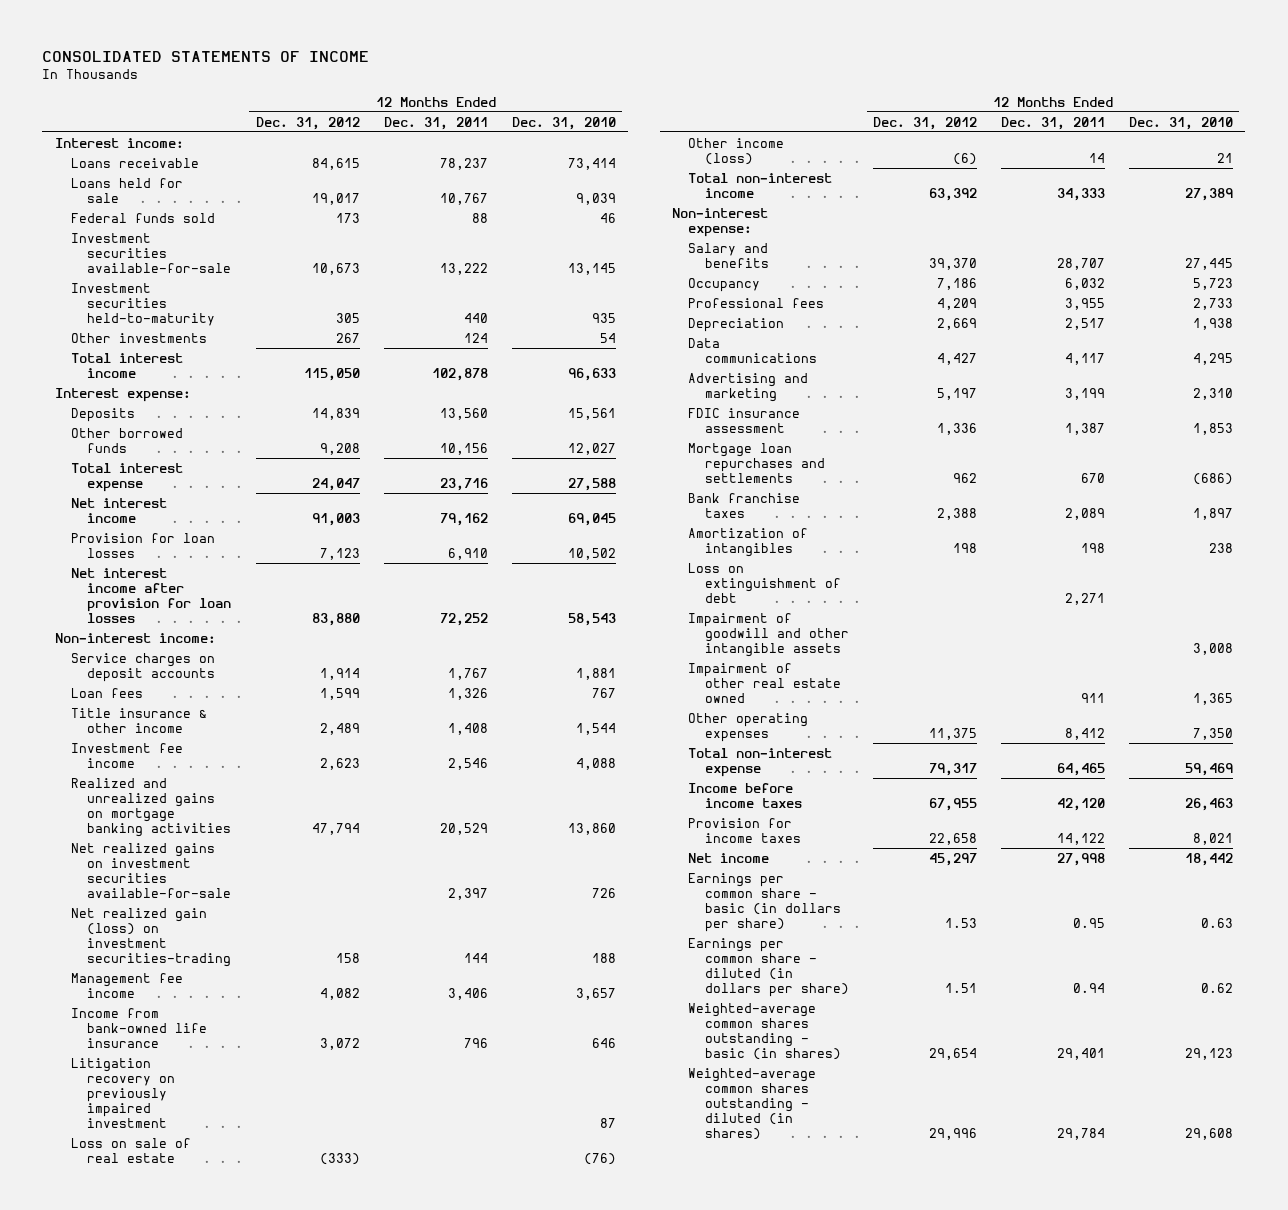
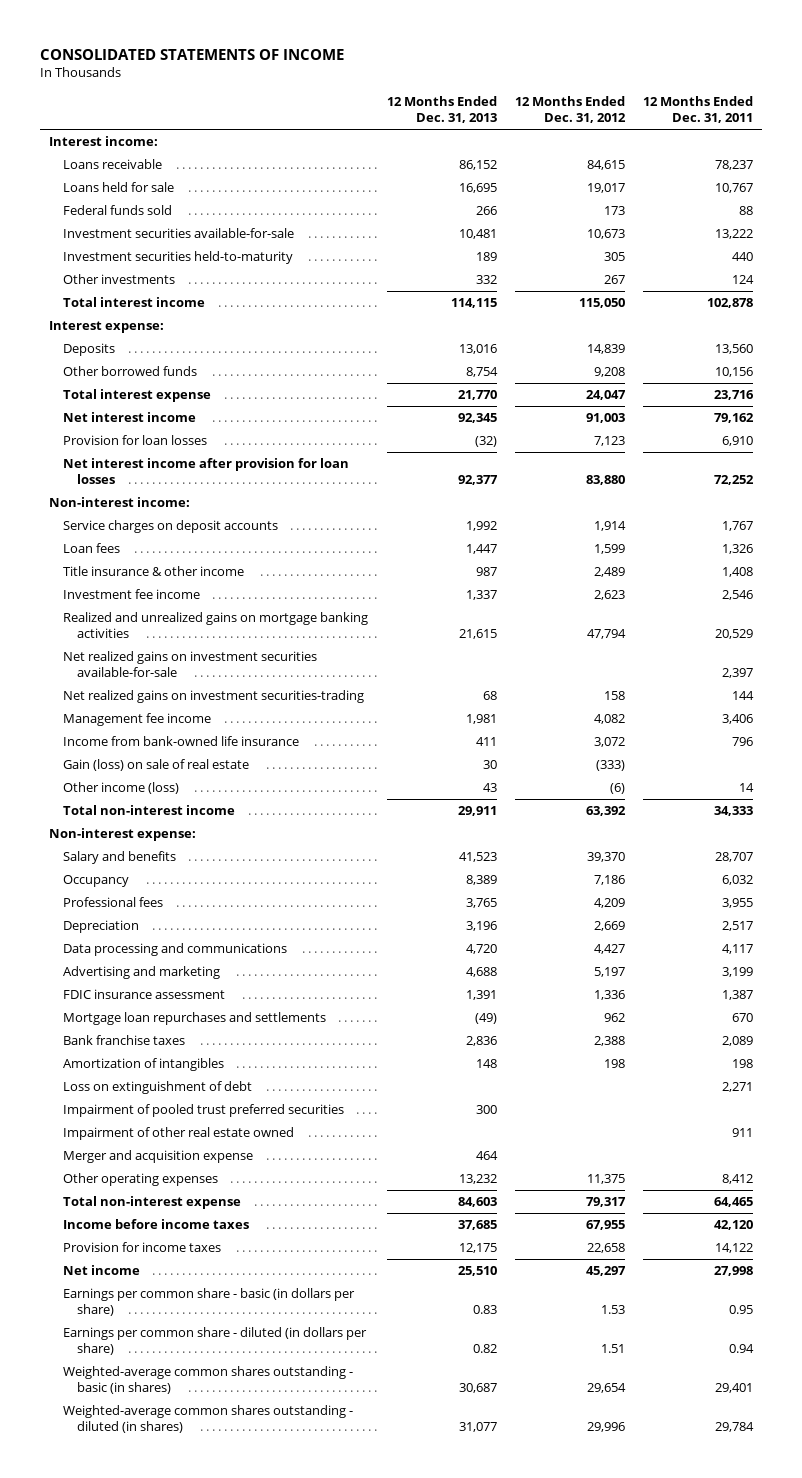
[511,116,616,130] Dec. 31, 2010 -> none
none -> [386,96,497,124] 12 Months Ended Dec. 31, 2013
[70,907,232,967] Net realized gain (loss) on investment securities-trading -> [63,690,365,704] Net realized gains on investment securities-trading
[70,1057,176,1128] Litigation recovery on previously impaired investment -> none
[70,1137,191,1163] Loss on sale of real estate -> [63,759,250,772] Gain (loss) on sale of real estate
[688,337,817,363] Data communications -> [63,943,288,957] Data processing and communications
[688,612,849,657] Impairment of goodwill and other intangible assets -> none
none -> [63,1104,345,1118] Impairment of pooled trust preferred securities
none -> [63,1150,254,1164] Merger and acquisition expense

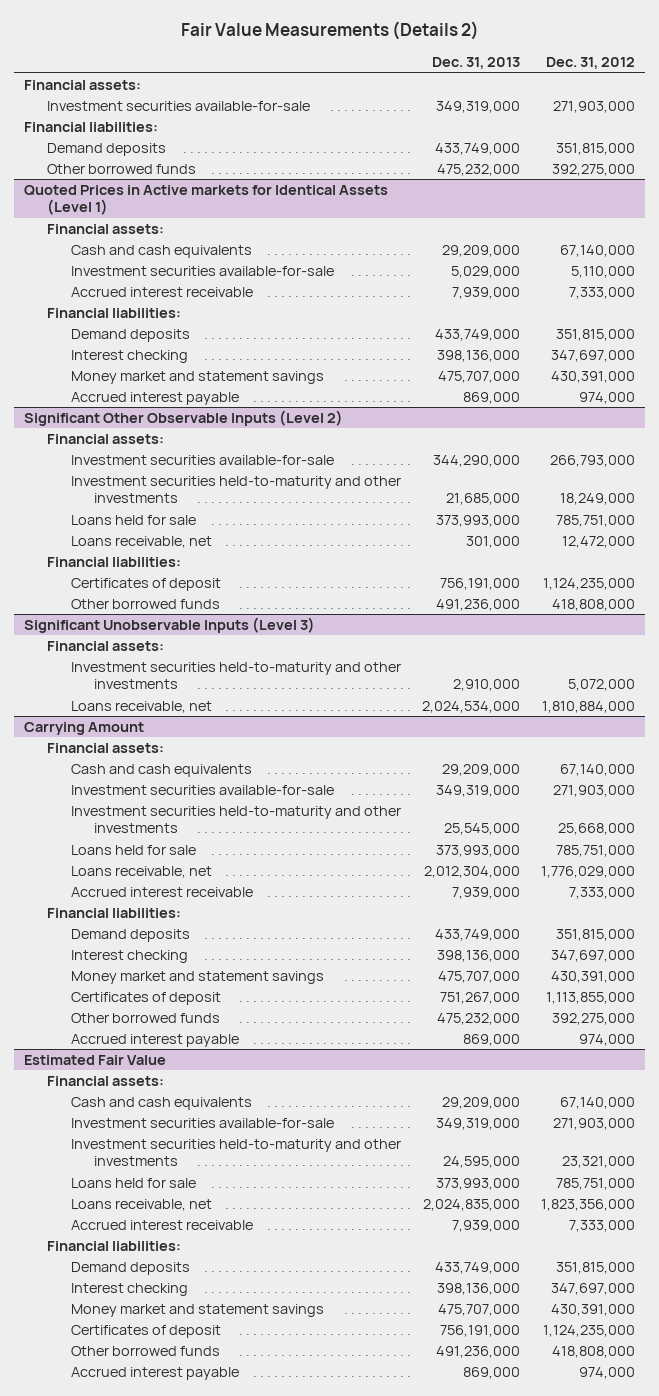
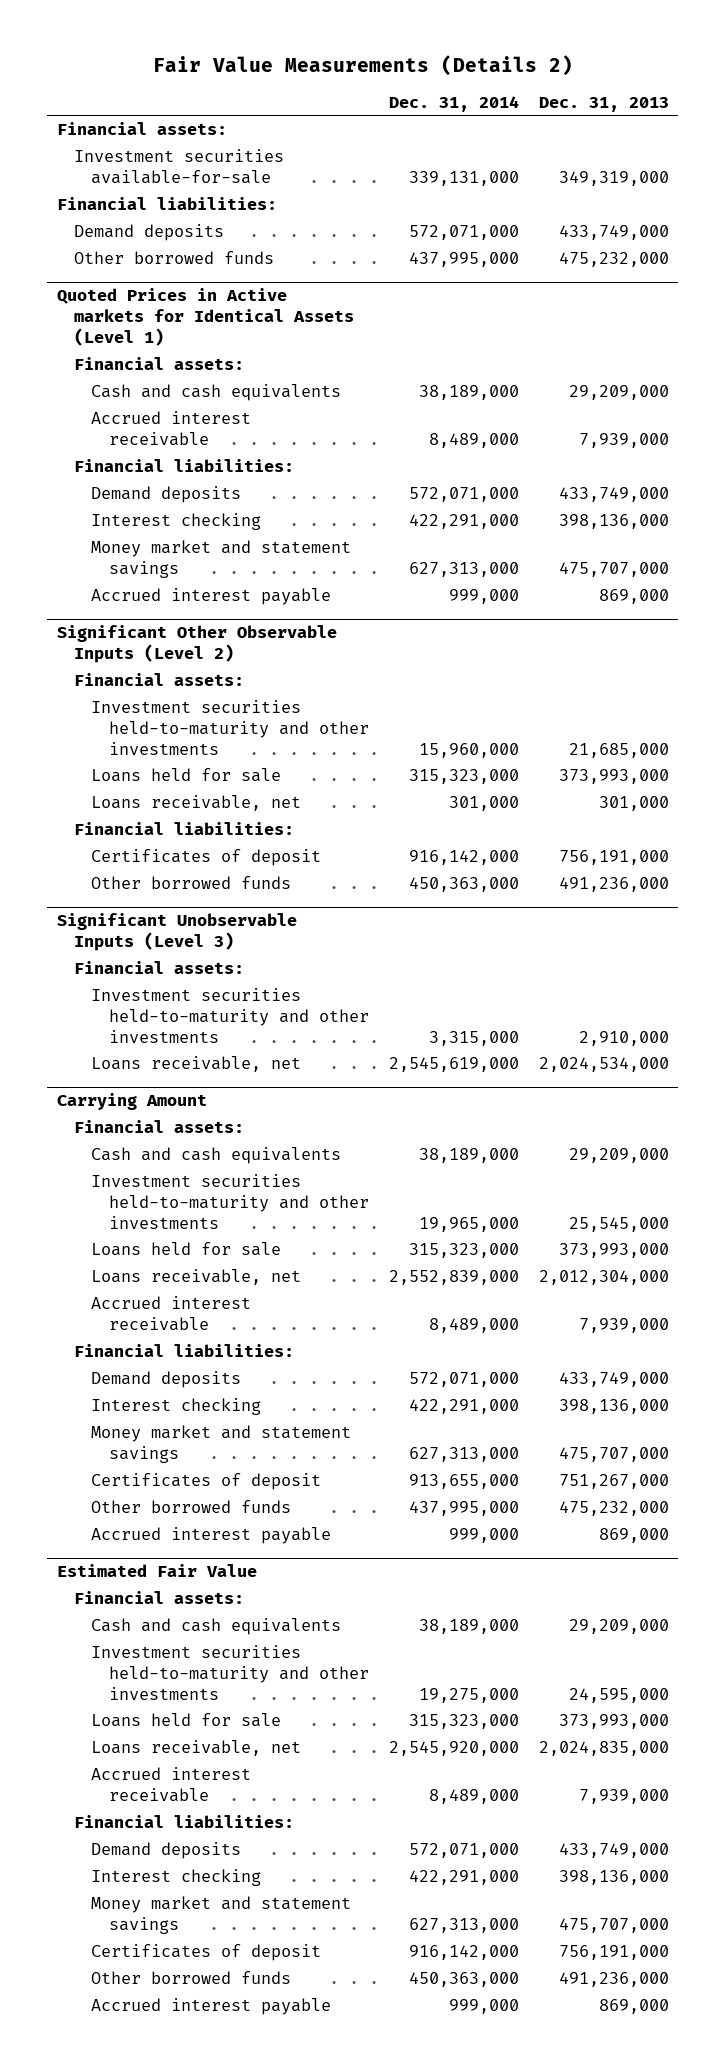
[545,57,635,70] Dec. 31, 2012 -> none
none -> [388,95,519,112] Dec. 31, 2014
[70,266,334,277] Investment securities available-for-sale -> none
[70,455,334,466] Investment securities available-for-sale -> none
[70,785,334,796] Investment securities available-for-sale -> none
[70,1118,334,1129] Investment securities available-for-sale -> none

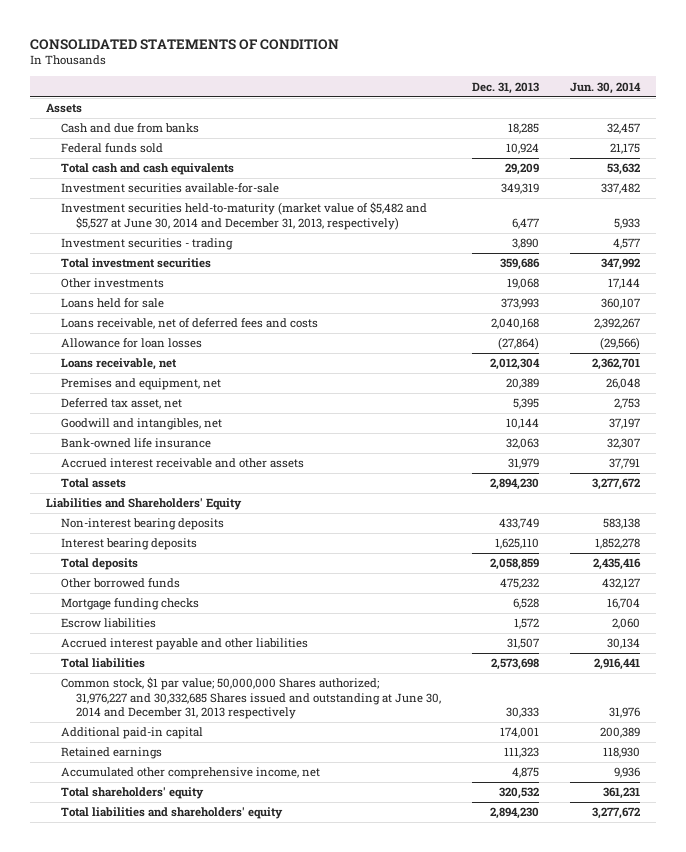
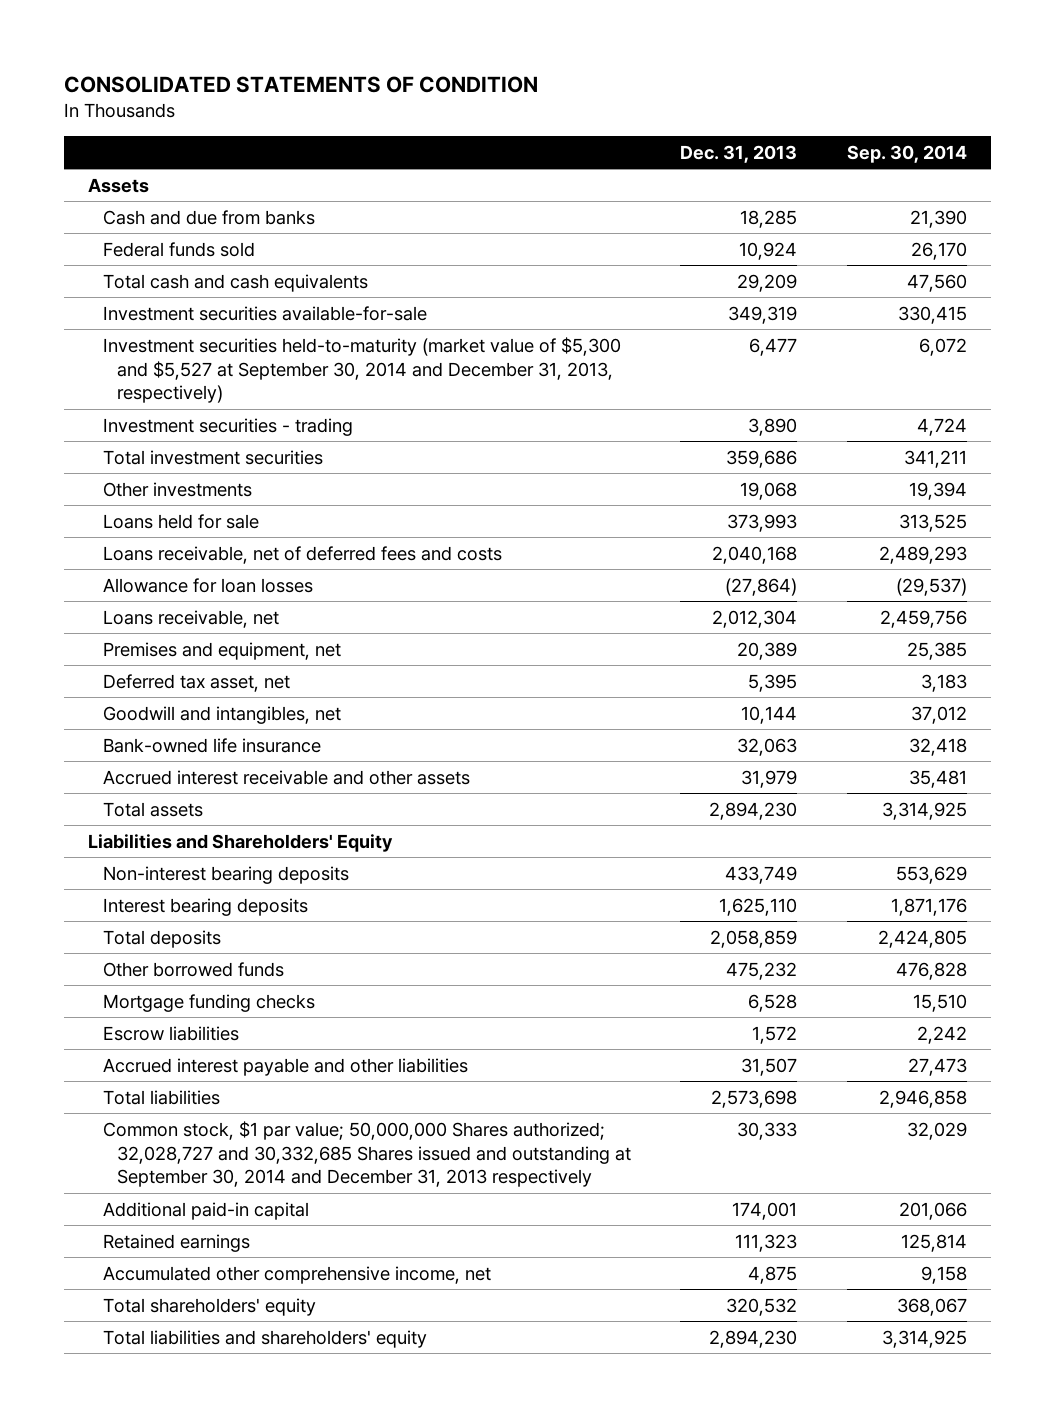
[570,81,642,94] Jun. 30, 2014 -> none
none -> [846,144,967,163] Sep. 30, 2014
[60,202,427,230] Investment securities held-to-maturity (market value of $5,482 and $5,527 at June 30, 2014 and December 31, 2013, respectively) -> [102,336,621,404] Investment securities held-to-maturity (market value of $5,300 and $5,527 at September 30, 2014 and December 31, 2013, respectively)
[60,677,442,720] Common stock, $1 par value; 50,000,000 Shares authorized; 31,976,227 and 30,332,685 Shares issued and outstanding at June 30, 2014 and December 31, 2013 respectively -> [102,1120,632,1188] Common stock, $1 par value; 50,000,000 Shares authorized; 32,028,727 and 30,332,685 Shares issued and outstanding at September 30, 2014 and December 31, 2013 respectively

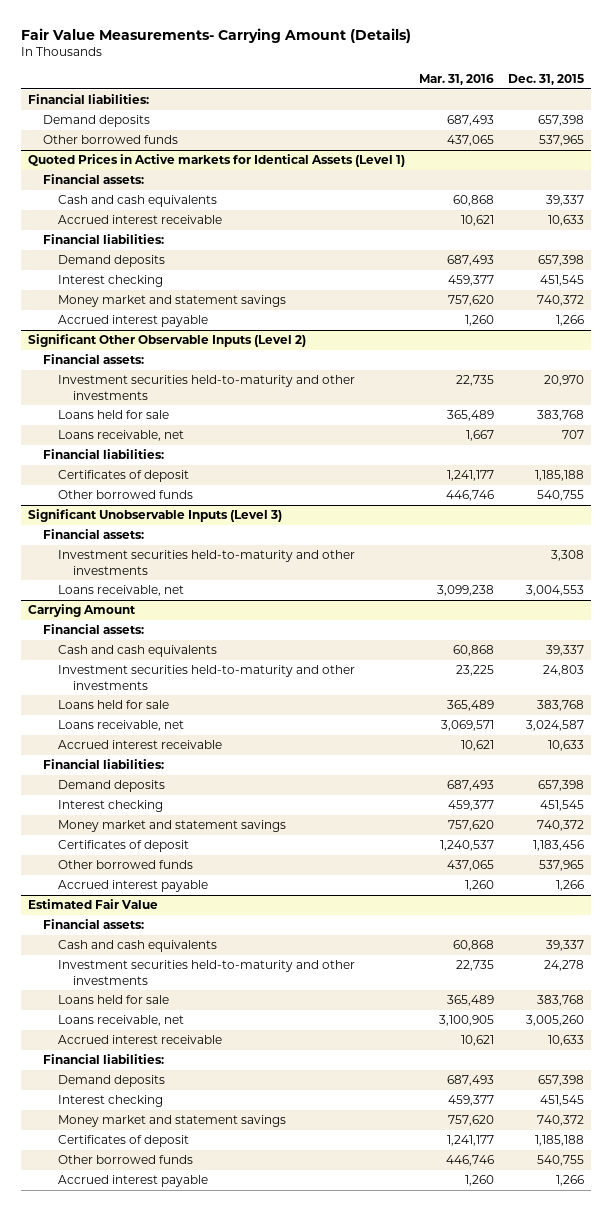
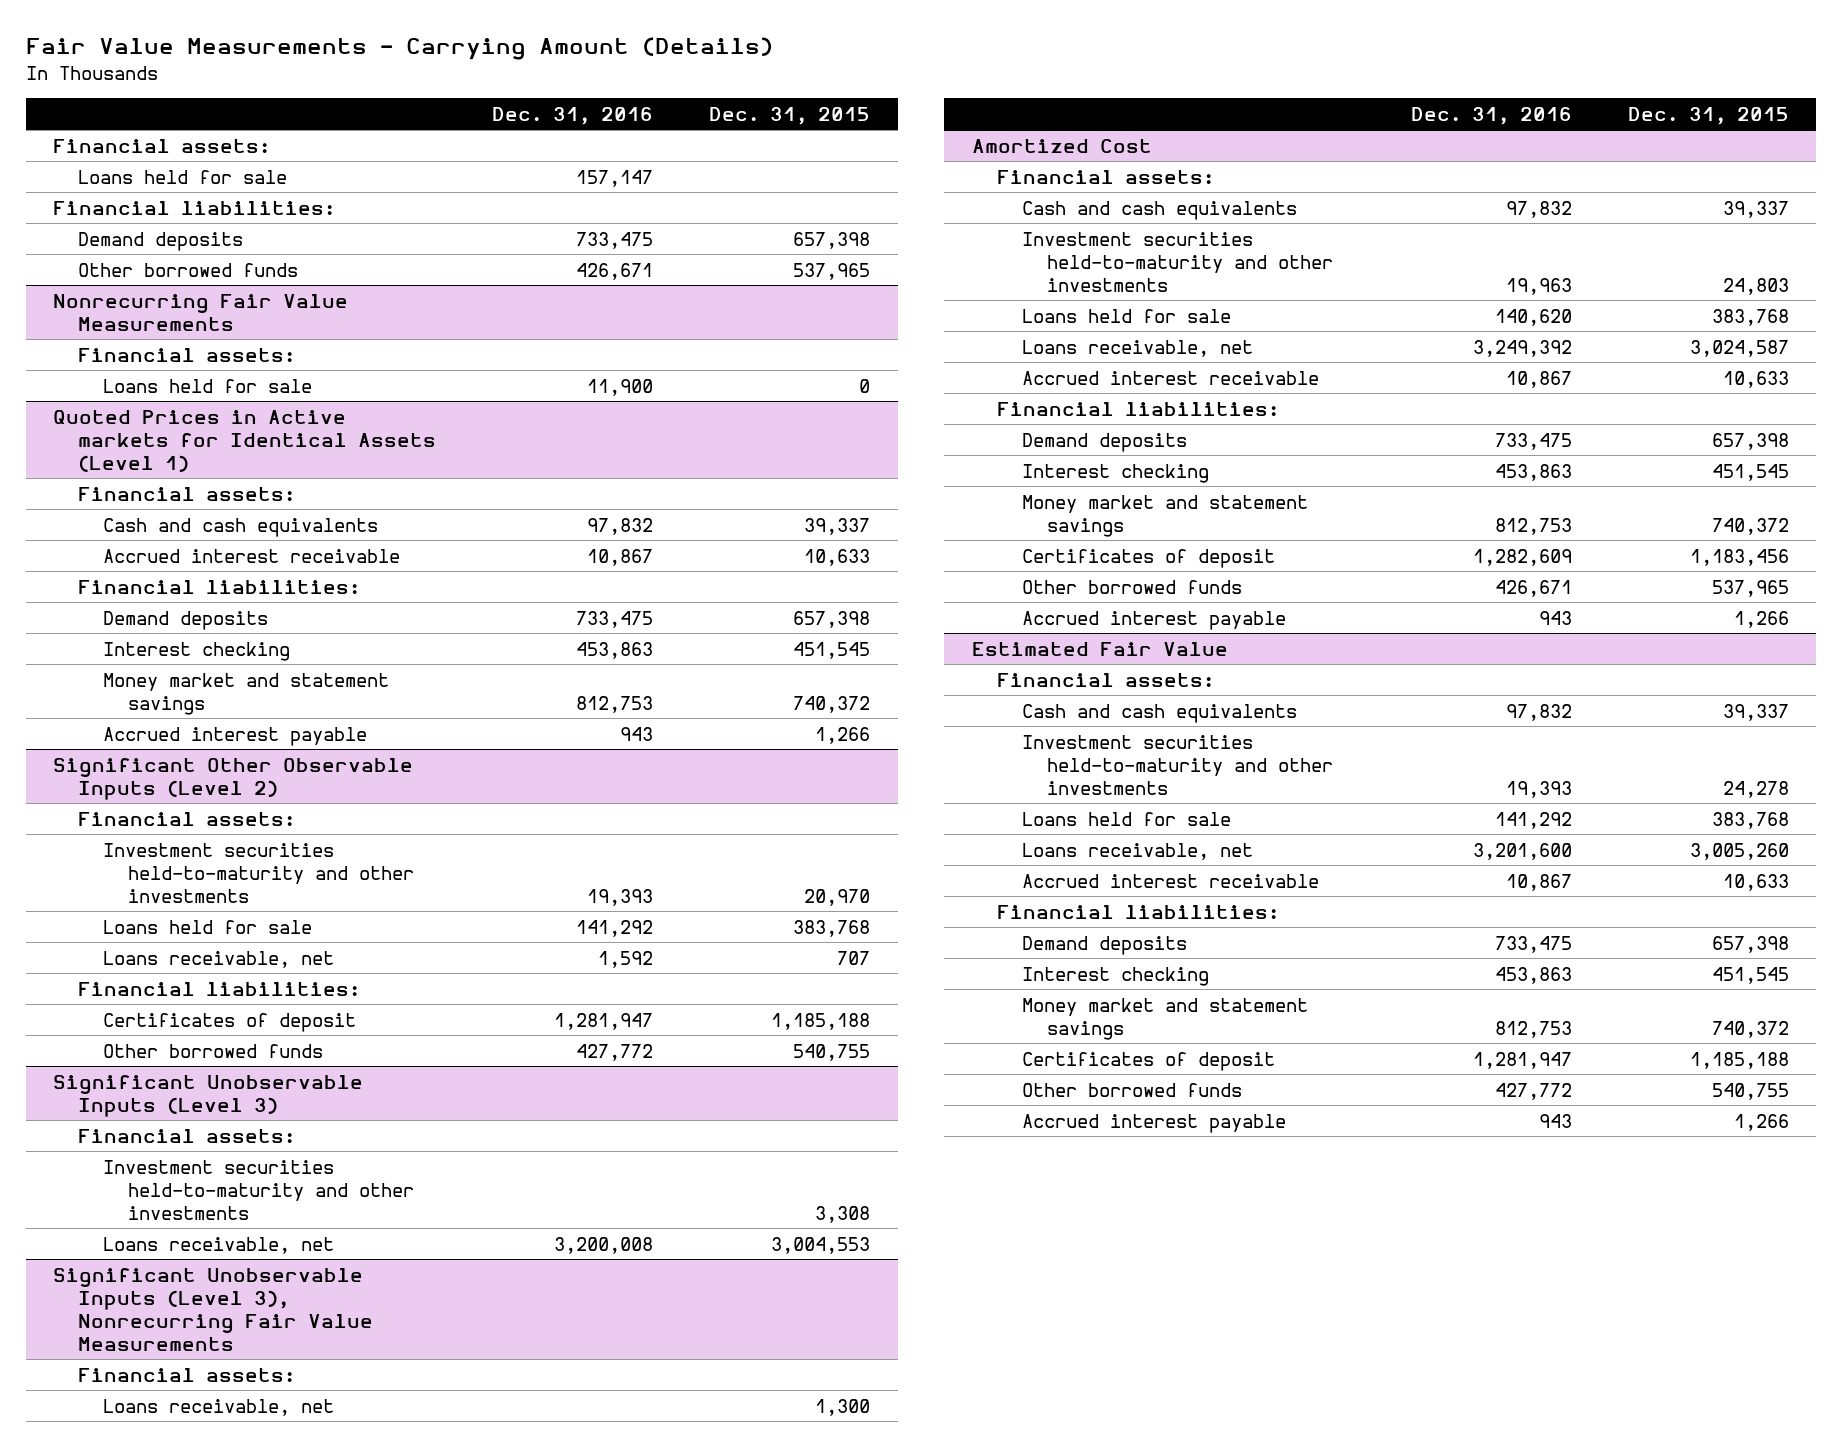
[20,27,411,43] Fair Value Measurements- Carrying Amount (Details) -> [25,37,773,61] Fair Value Measurements - Carrying Amount (Details)
[418,73,494,85] Mar. 31, 2016 -> none
none -> [491,106,653,125] Dec. 31, 2016
none -> [53,138,271,153] Financial assets:
none -> [78,169,288,184] Loans held for sale
none -> [53,293,349,331] Nonrecurring Fair Value Measurements
none -> [78,347,296,362] Financial assets:
none -> [103,378,313,393] Loans held for sale
[27,604,136,618] Carrying Amount -> none
none -> [53,1267,374,1352] Significant Unobservable Inputs (Level 3), Nonrecurring Fair Value Measurements
none -> [103,1398,335,1416] Loans receivable, net
none -> [972,138,1153,153] Amortized Cost
none -> [996,169,1214,184] Financial assets:

